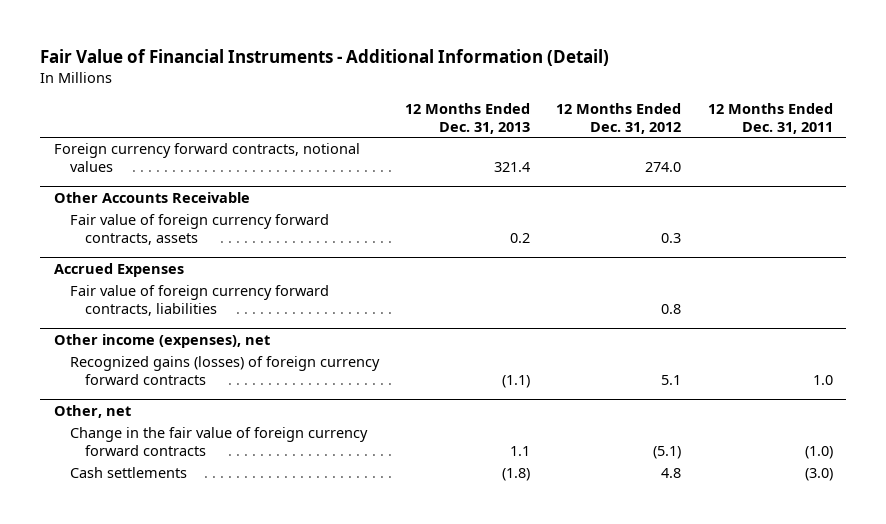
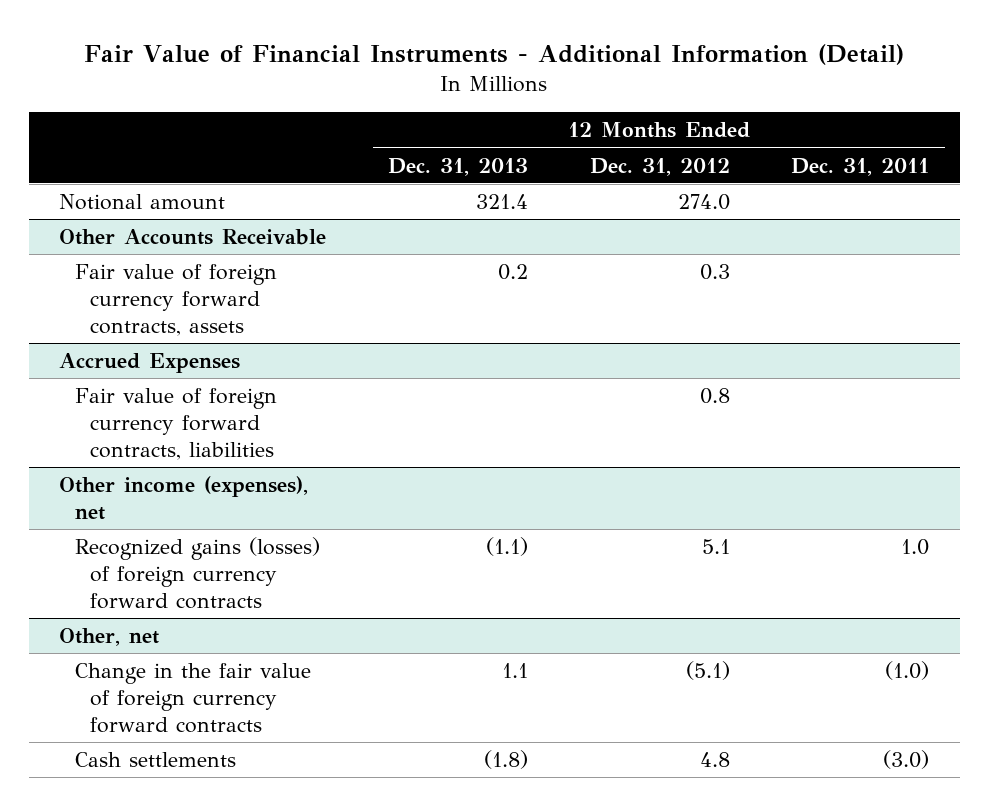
[53,143,360,172] Foreign currency forward contracts, notional values -> [59,194,226,211] Notional amount

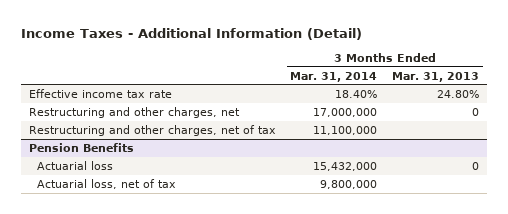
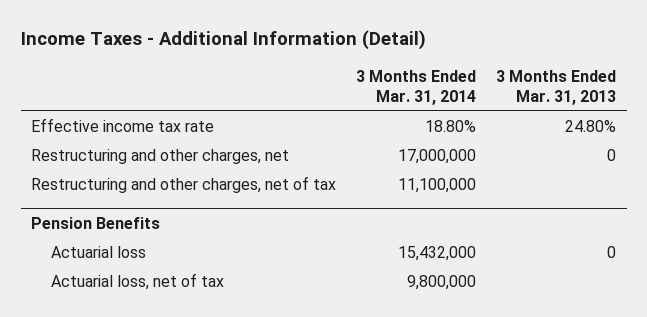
[335,89,378,98] 18.40% -> [425,120,477,133] 18.80%

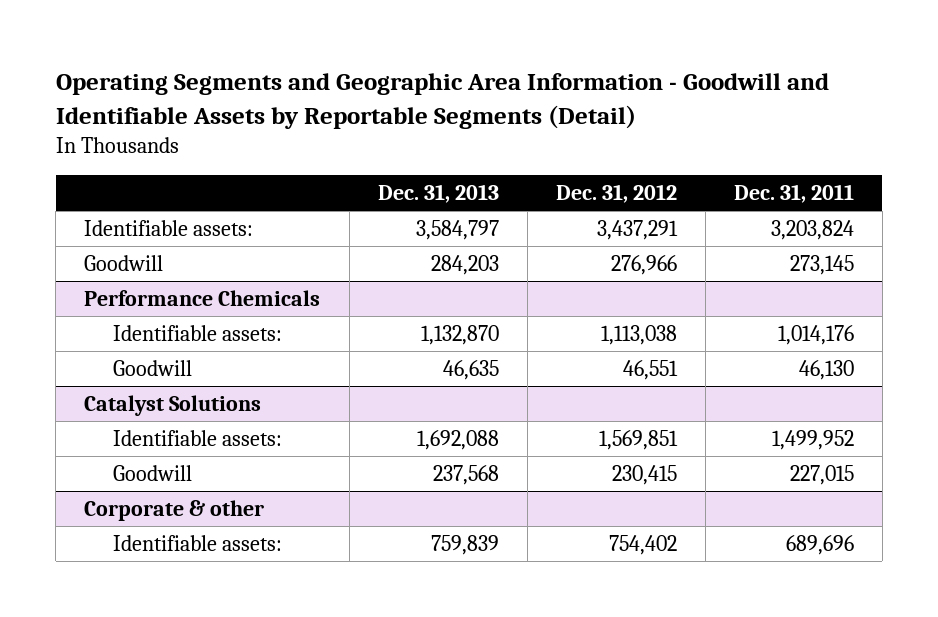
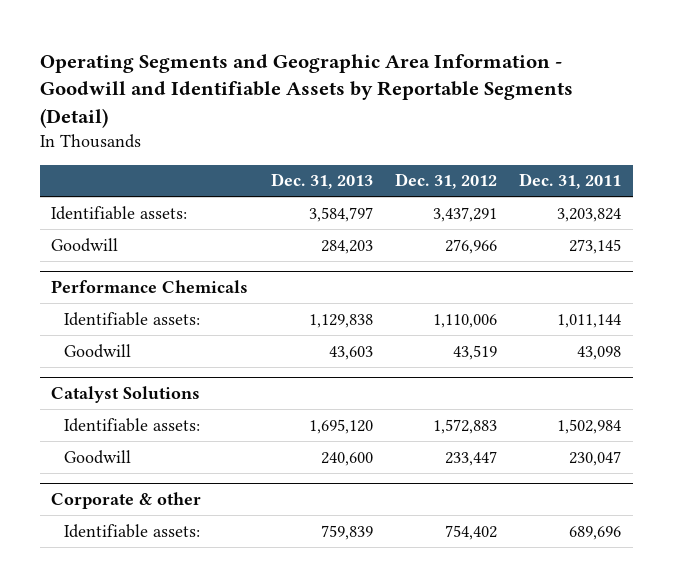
[420,324,499,345] 1,132,870 -> [308,313,373,328] 1,129,838
[600,324,677,345] 1,113,038 -> [433,313,498,328] 1,110,006
[777,324,854,345] 1,014,176 -> [557,313,622,328] 1,011,144
[442,359,499,380] 46,635 -> [328,345,373,360] 43,603
[622,359,678,380] 46,551 -> [453,344,498,360] 43,519
[798,359,854,380] 46,130 -> [577,345,622,360] 43,098
[416,429,499,450] 1,692,088 -> [308,418,373,434] 1,695,120
[598,429,678,450] 1,569,851 -> [433,418,498,434] 1,572,883
[771,429,854,450] 1,499,952 -> [557,418,622,434] 1,502,984
[432,464,499,485] 237,568 -> [320,451,373,466] 240,600
[611,464,677,485] 230,415 -> [445,450,498,466] 233,447
[789,464,854,485] 227,015 -> [569,450,622,466] 230,047

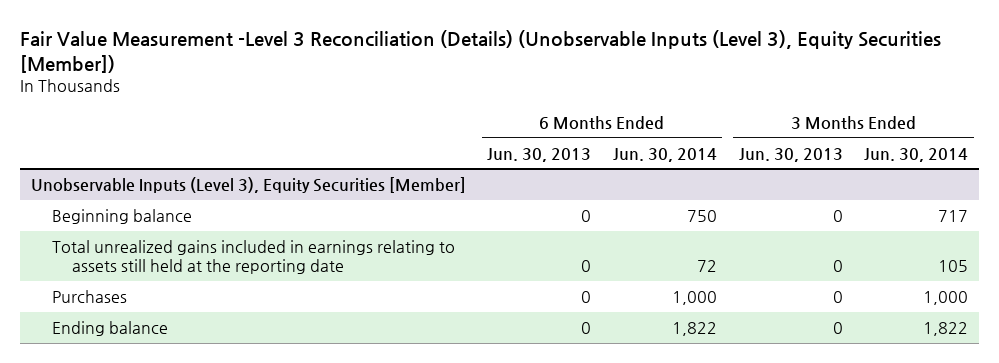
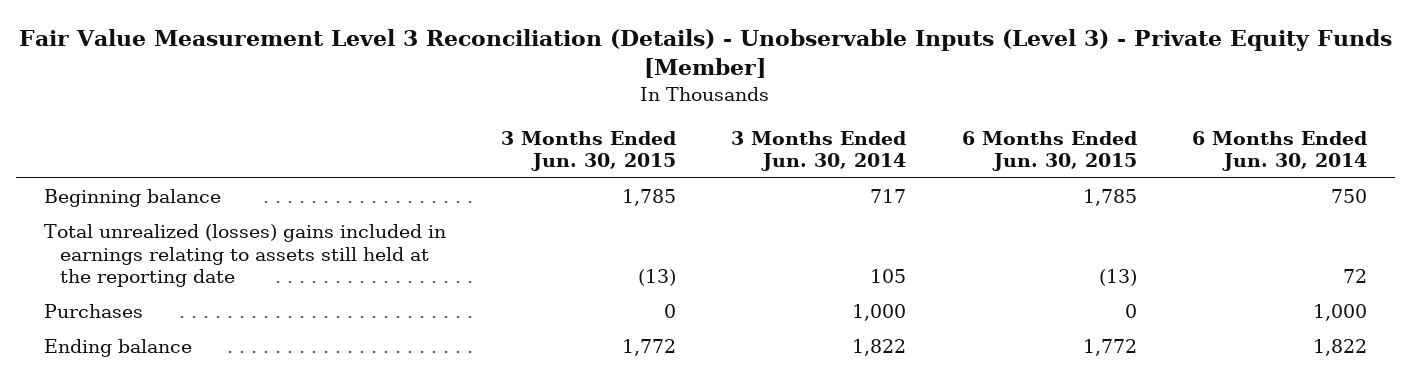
[20,29,942,73] Fair Value Measurement -Level 3 Reconciliation (Details) (Unobservable Inputs (Level 3), Equity Securities [Member]) -> [19,28,1393,79] Fair Value Measurement Level 3 Reconciliation (Details) - Unobservable Inputs (Level 3) - Private Equity Funds [Member]
[487,147,592,162] Jun. 30, 2013 -> none
[738,147,843,162] Jun. 30, 2013 -> none
none -> [500,130,676,172] 3 Months Ended Jun. 30, 2015
none -> [961,130,1137,172] 6 Months Ended Jun. 30, 2015
[30,176,466,193] Unobservable Inputs (Level 3), Equity Securities [Member] -> none
[51,239,455,275] Total unrealized gains included in earnings relating to assets still held at the reporting date -> [43,224,446,288] Total unrealized (losses) gains included in earnings relating to assets still held at the reporting date

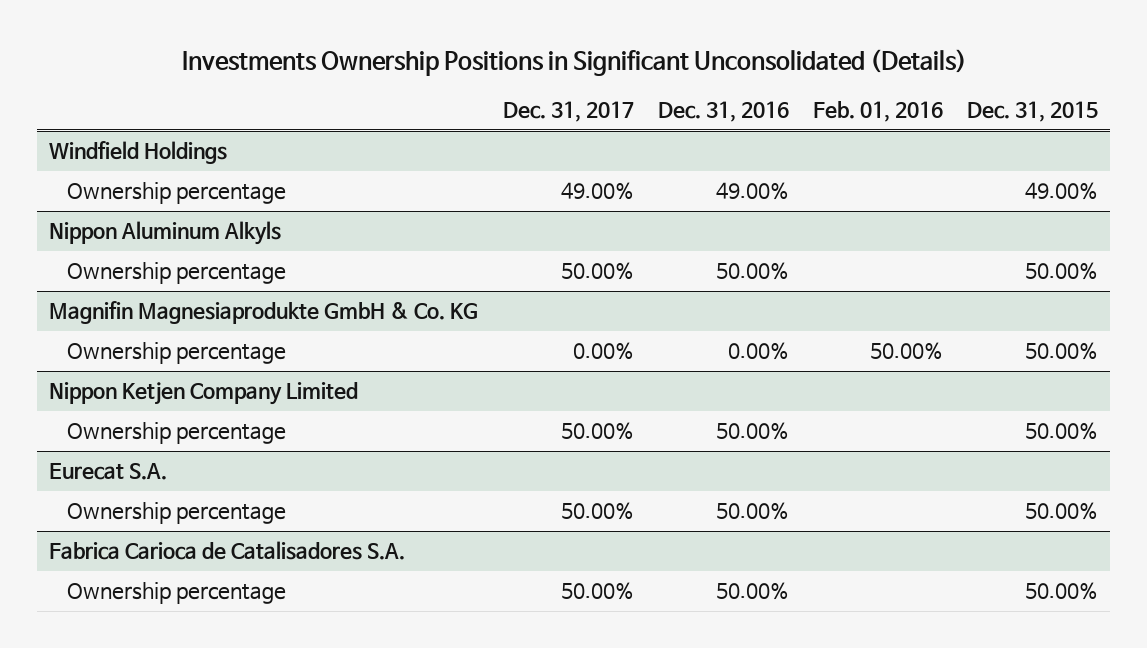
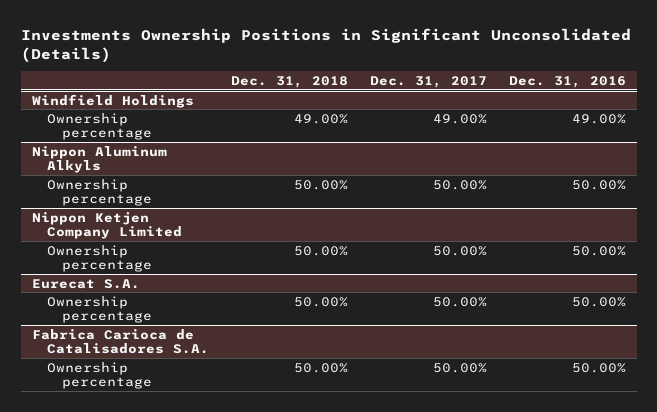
[812,100,943,122] Feb. 01, 2016 -> none
[966,100,1098,122] Dec. 31, 2015 -> none
none -> [230,75,348,88] Dec. 31, 2018
[49,301,479,325] Magnifin Magnesiaprodukte GmbH & Co. KG -> none
[67,342,287,365] Ownership percentage -> none

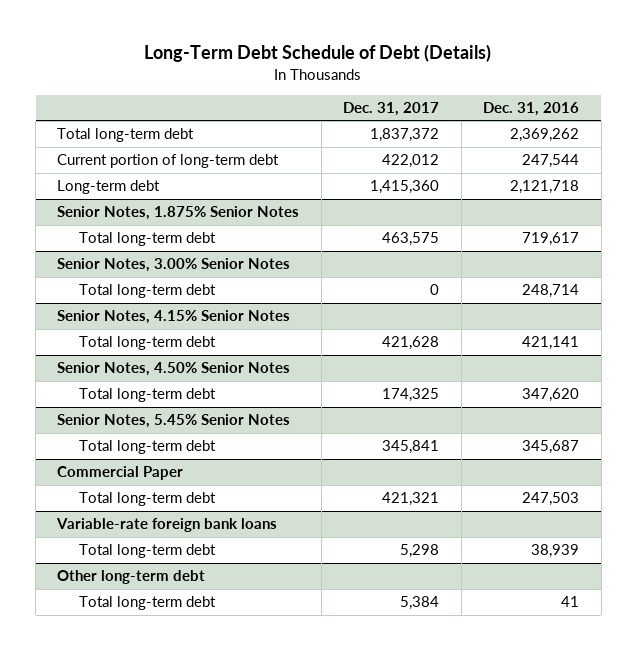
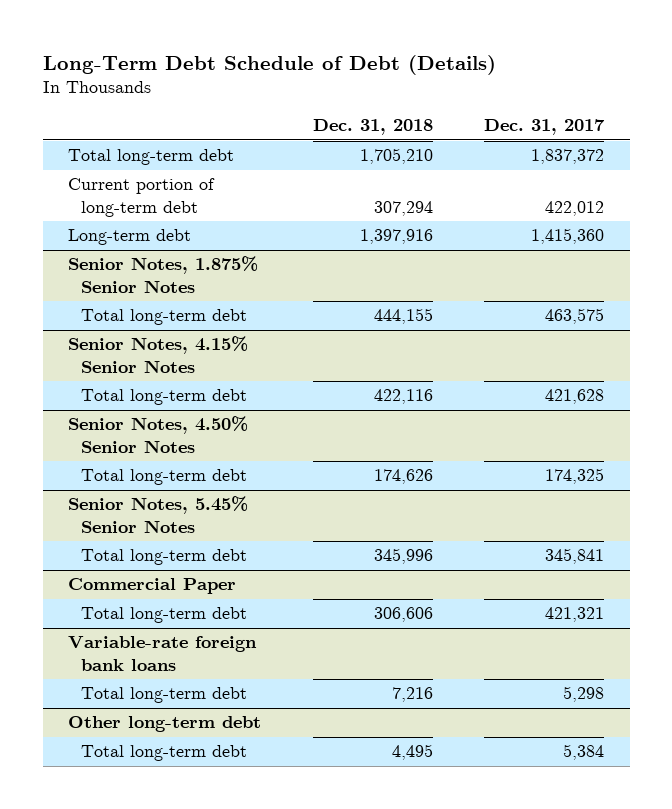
[483,101,580,116] Dec. 31, 2016 -> none
none -> [312,119,433,136] Dec. 31, 2018
[57,258,291,273] Senior Notes, 3.00% Senior Notes -> none
[79,284,217,299] Total long-term debt -> none

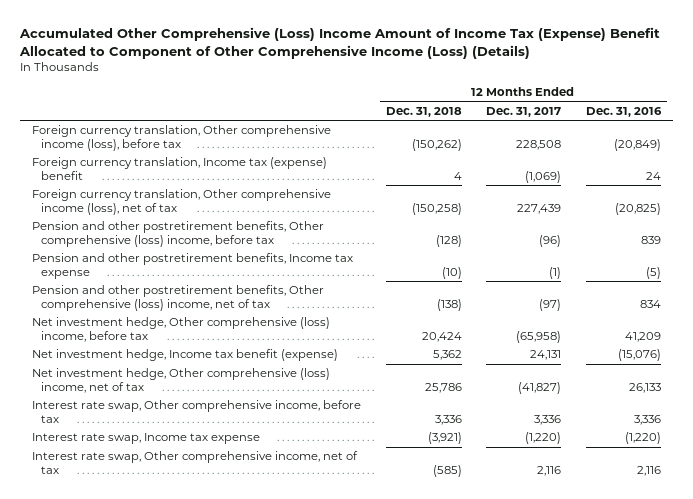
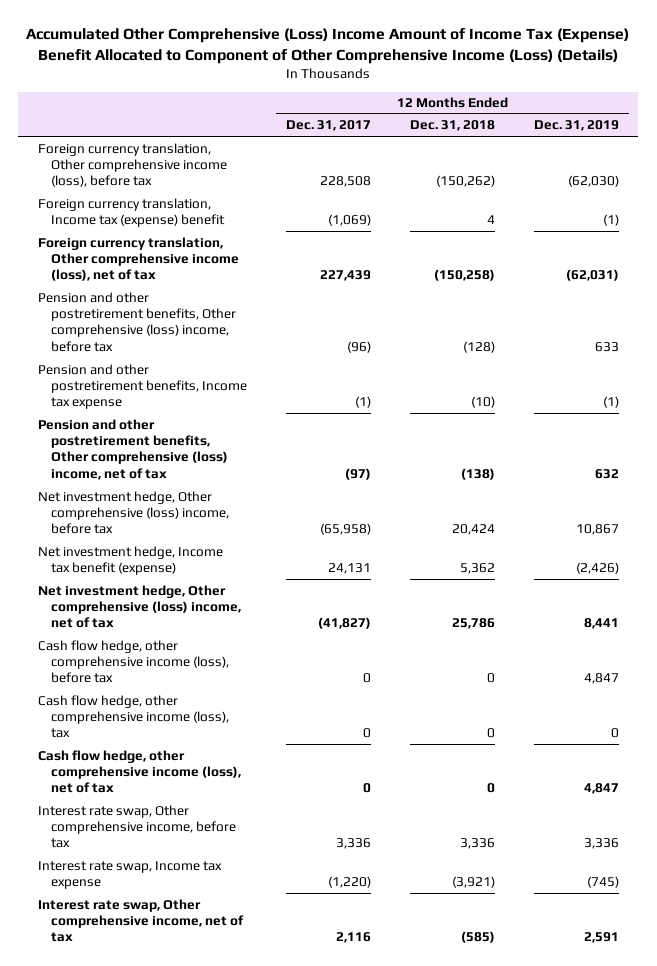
[585,106,662,117] Dec. 31, 2016 -> none
none -> [533,120,619,132] Dec. 31, 2019
none -> [37,639,230,684] Cash flow hedge, other comprehensive income (loss), before tax
none -> [37,694,230,739] Cash flow hedge, other comprehensive income (loss), tax
none -> [37,749,242,794] Cash flow hedge, other comprehensive income (loss), net of tax

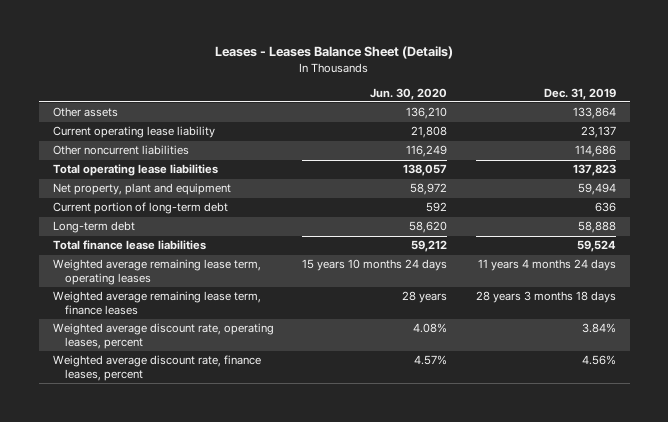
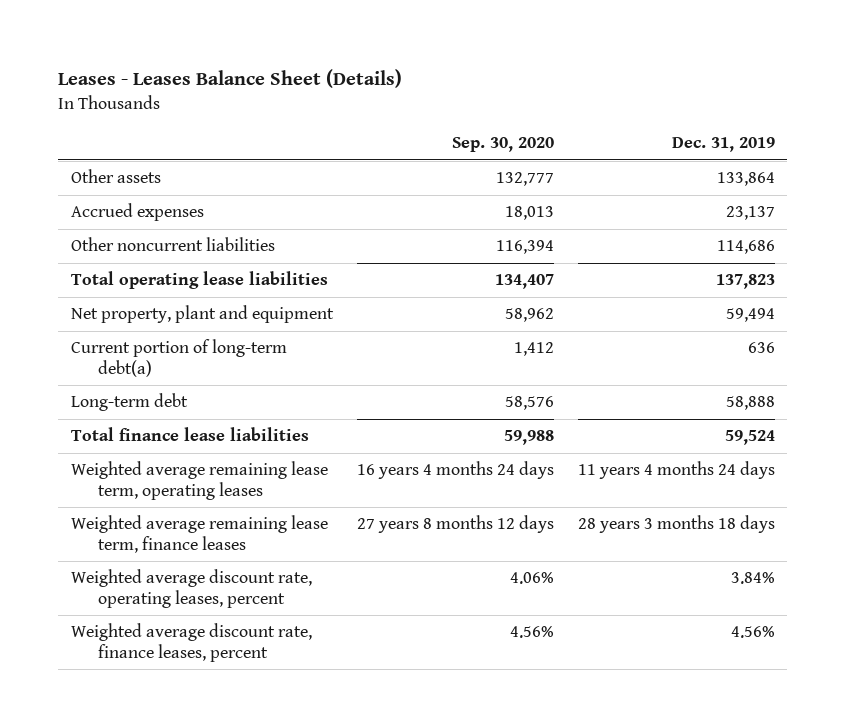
[370,87,448,100] Jun. 30, 2020 -> none
none -> [451,137,554,153] Sep. 30, 2020
[52,126,215,139] Current operating lease liability -> [70,203,204,222] Accrued expenses
[52,202,228,215] Current portion of long-term debt -> [70,339,287,377] Current portion of long-term debt(a)

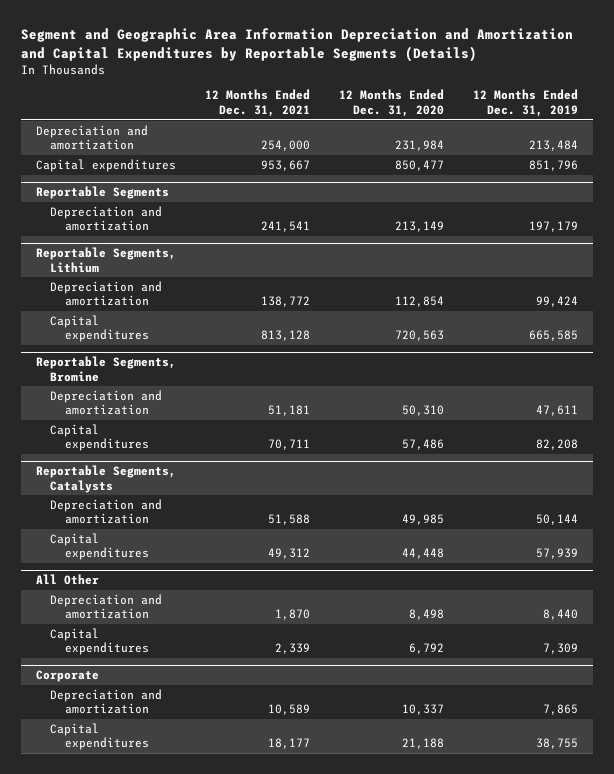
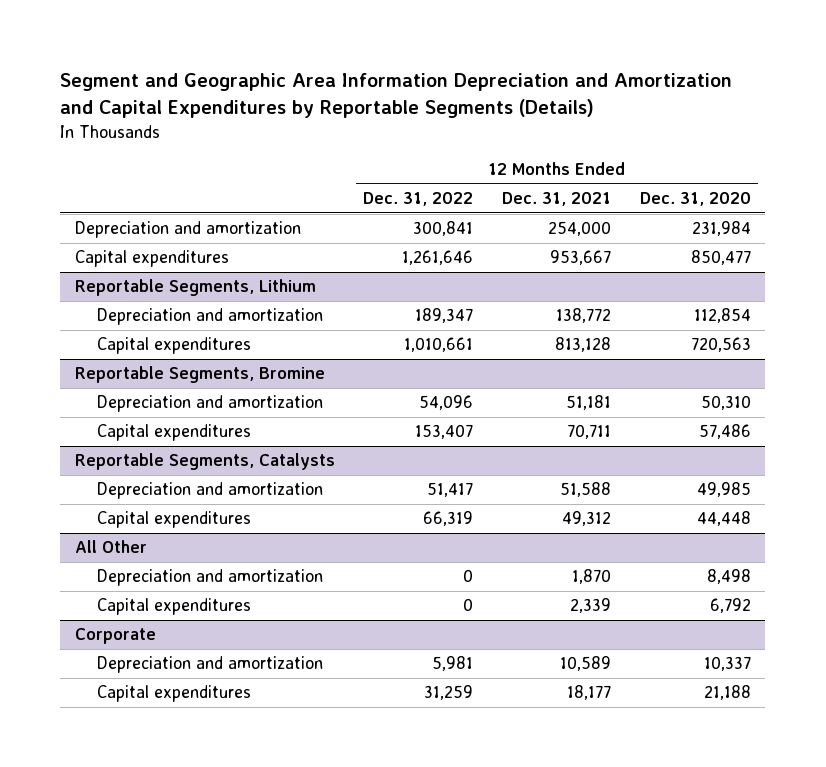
[473,89,579,117] 12 Months Ended Dec. 31, 2019 -> none
none -> [363,192,474,207] Dec. 31, 2022
[35,186,169,200] Reportable Segments -> none
[50,205,163,232] Depreciation and amortization -> none

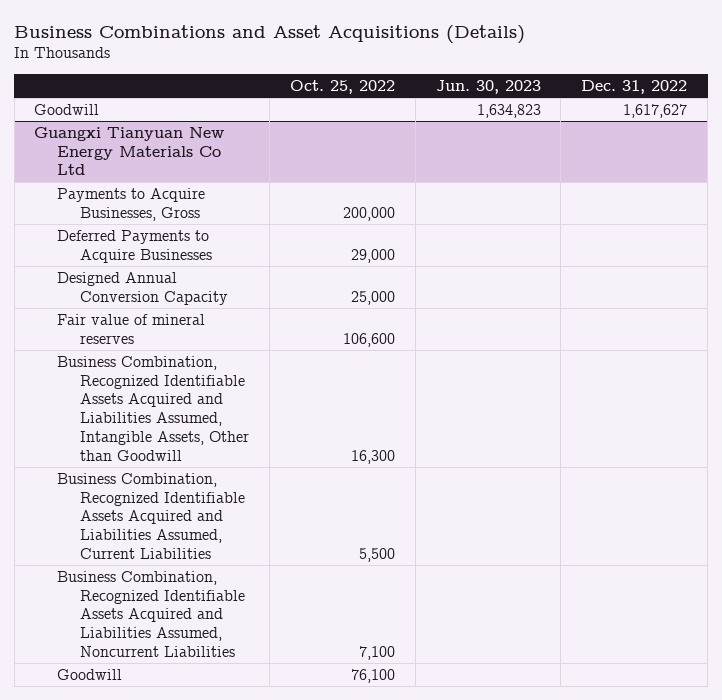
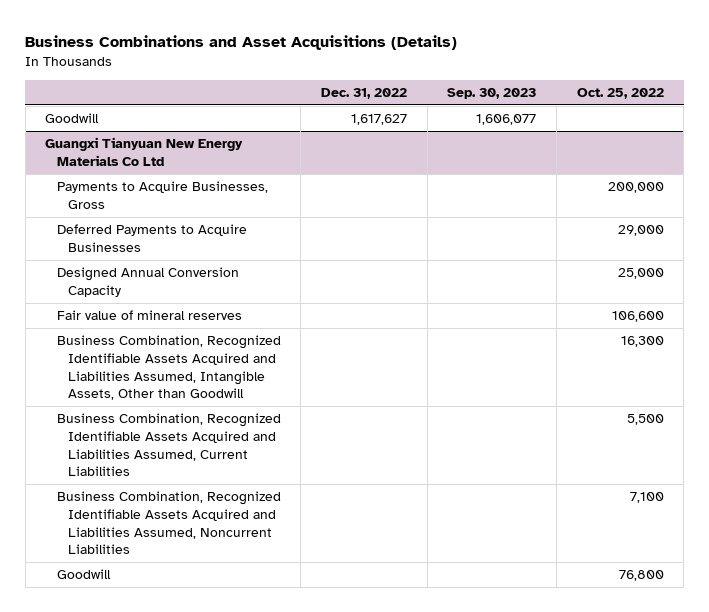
[435,79,541,94] Jun. 30, 2023 -> none
none -> [447,88,537,100] Sep. 30, 2023
[350,669,395,684] 76,100 -> [618,570,664,582] 76,800

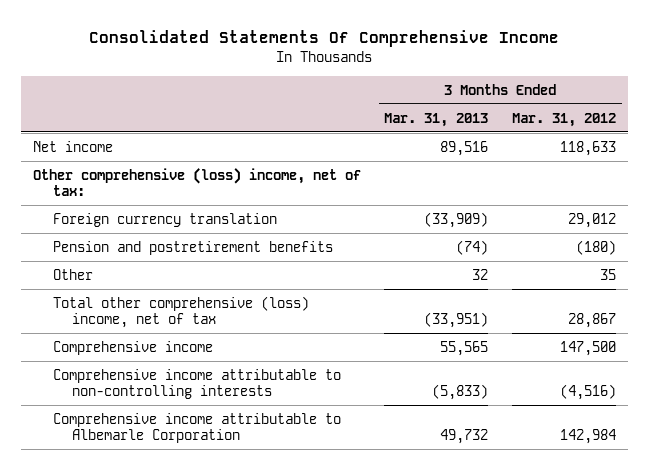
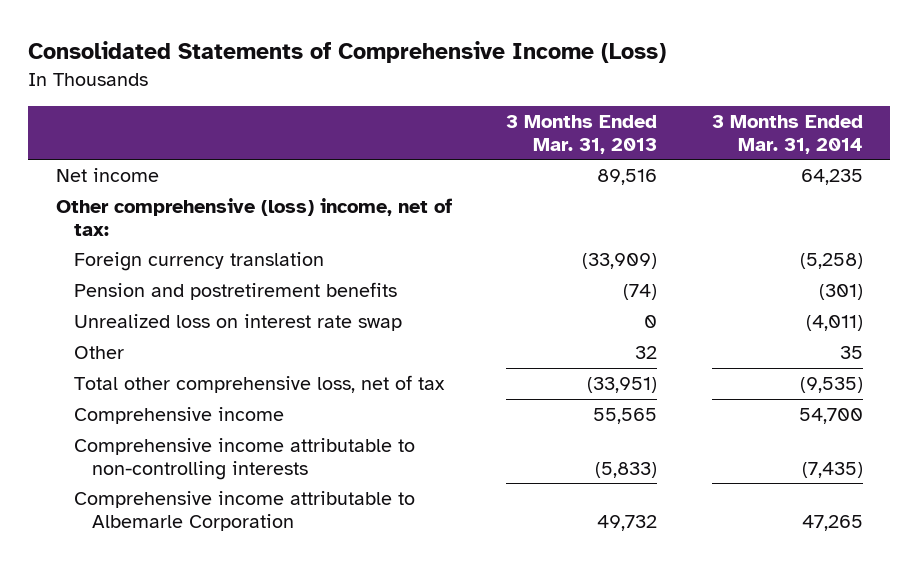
[89,30,560,48] Consolidated Statements Of Comprehensive Income -> [28,41,667,64] Consolidated Statements of Comprehensive Income (Loss)
[511,112,616,127] Mar. 31, 2012 -> none
none -> [711,114,863,154] 3 Months Ended Mar. 31, 2014
none -> [73,314,402,332] Unrealized loss on interest rate swap
[52,295,309,329] Total other comprehensive (loss) income, net of tax -> [73,375,445,394] Total other comprehensive loss, net of tax

